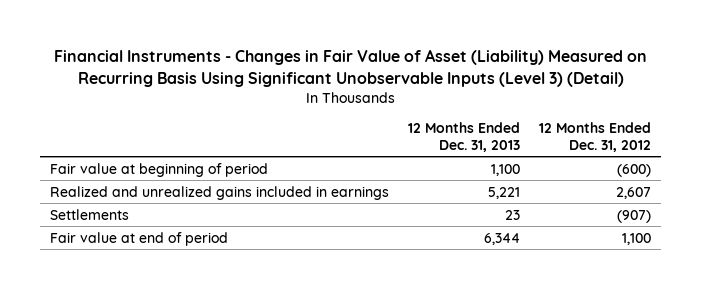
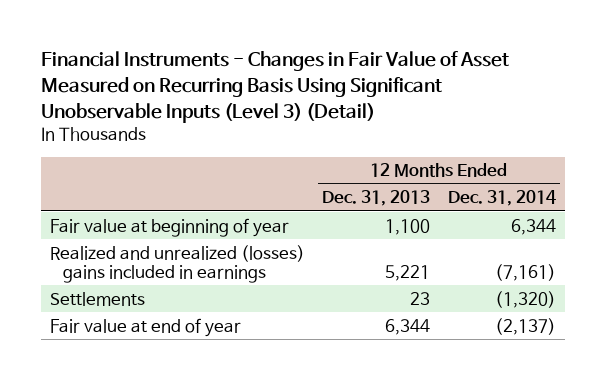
[53,49,647,87] Financial Instruments - Changes in Fair Value of Asset (Liability) Measured on Recurring Basis Using Significant Unobservable Inputs (Level 3) (Detail) -> [40,51,509,123] Financial Instruments - Changes in Fair Value of Asset Measured on Recurring Basis Using Significant Unobservable Inputs (Level 3) (Detail)
[539,122,652,152] 12 Months Ended Dec. 31, 2012 -> none
none -> [447,190,556,207] Dec. 31, 2014
[49,162,268,177] Fair value at beginning of period -> [49,217,289,237] Fair value at beginning of year
[49,185,389,200] Realized and unrealized gains included in earnings -> [49,244,305,283] Realized and unrealized (losses) gains included in earnings
[49,231,228,246] Fair value at end of period -> [49,317,241,337] Fair value at end of year

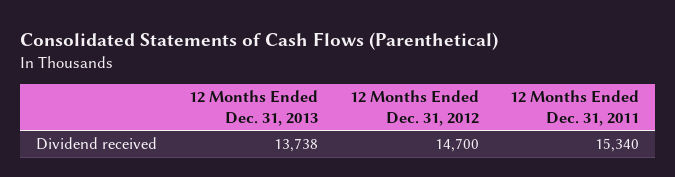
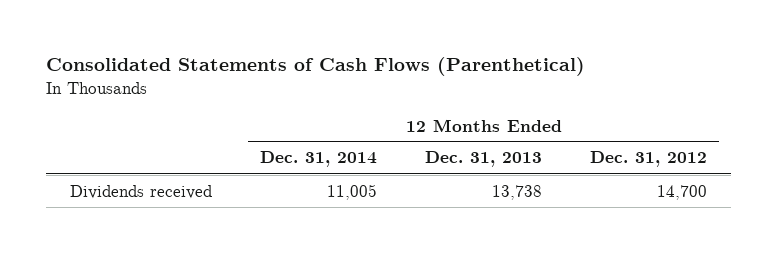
[510,90,640,126] 12 Months Ended Dec. 31, 2011 -> none
none -> [260,151,378,168] Dec. 31, 2014
[36,137,158,151] Dividend received -> [70,184,213,199] Dividends received

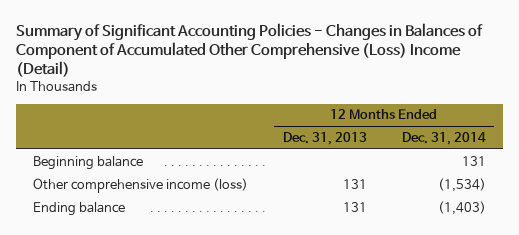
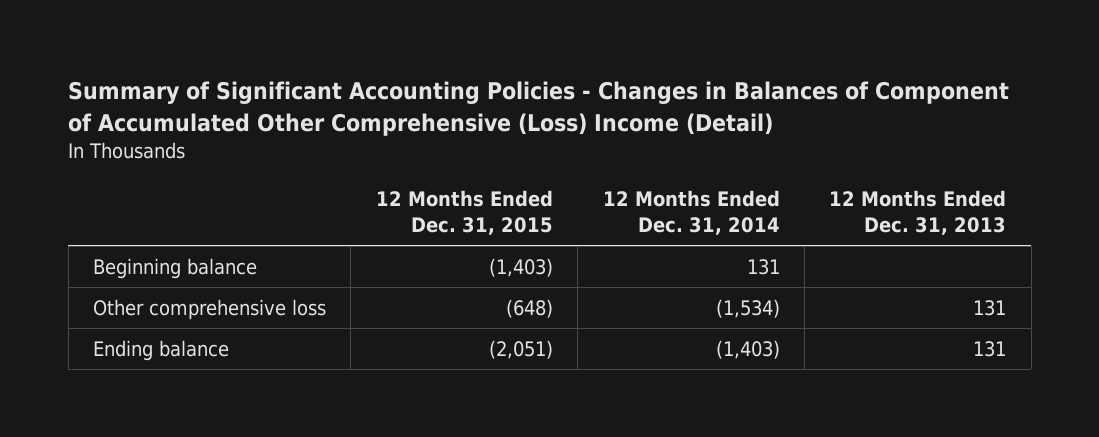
none -> [375,189,553,236] 12 Months Ended Dec. 31, 2015
[33,177,249,193] Other comprehensive income (loss) -> [92,298,326,320] Other comprehensive loss

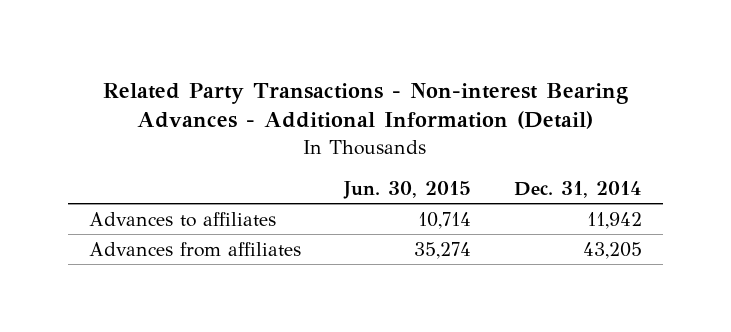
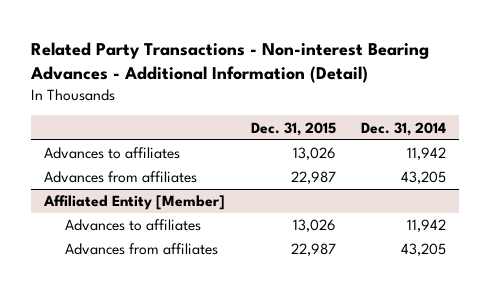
[342,180,471,199] Jun. 30, 2015 -> none
none -> [250,121,336,136] Dec. 31, 2015
none -> [42,195,225,211] Affiliated Entity [Member]
none -> [64,219,201,232] Advances to affiliates
none -> [64,243,218,256] Advances from affiliates

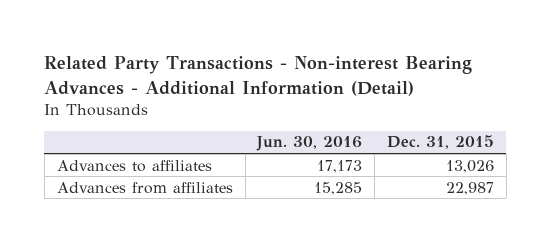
[361,121,447,136] Dec. 31, 2014 -> none
none -> [256,136,363,152] Jun. 30, 2016
[42,195,225,211] Affiliated Entity [Member] -> none
[64,219,201,232] Advances to affiliates -> none
[64,243,218,256] Advances from affiliates -> none

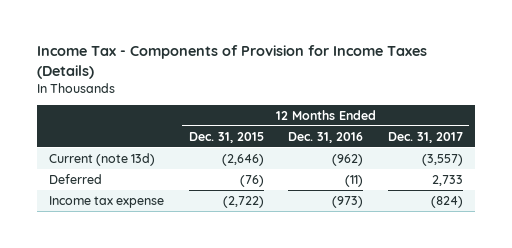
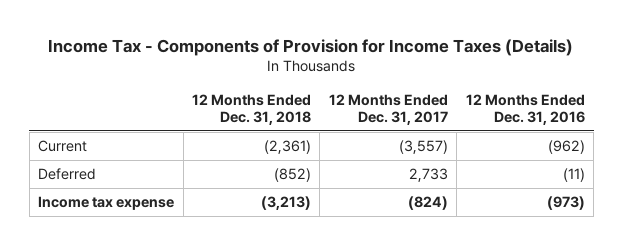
[188,131,264,143] Dec. 31, 2015 -> none
none -> [192,94,312,126] 12 Months Ended Dec. 31, 2018
[48,152,155,166] Current (note 13d) -> [38,140,88,153] Current

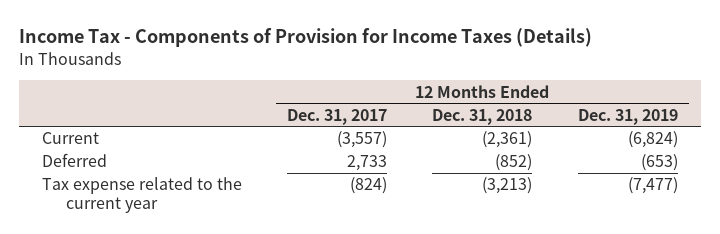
[465,94,585,126] 12 Months Ended Dec. 31, 2016 -> none
none -> [577,108,678,125] Dec. 31, 2019
[38,196,175,211] Income tax expense -> [41,177,242,213] Tax expense related to the current year

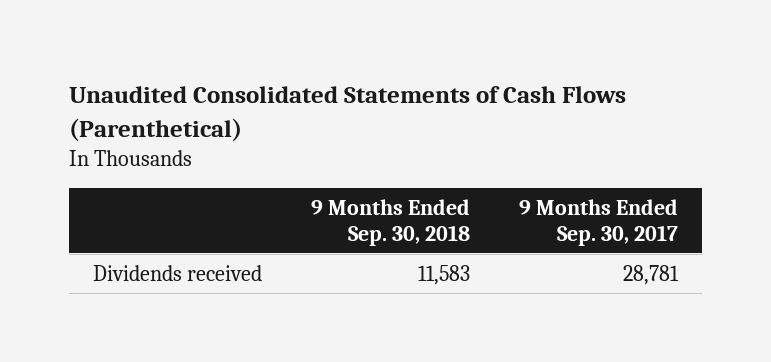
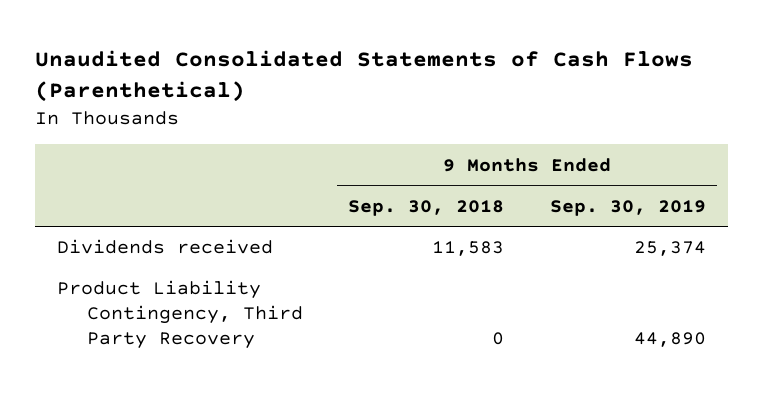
[518,198,678,246] 9 Months Ended Sep. 30, 2017 -> none
none -> [549,199,706,216] Sep. 30, 2019
none -> [57,280,304,350] Product Liability Contingency, Third Party Recovery

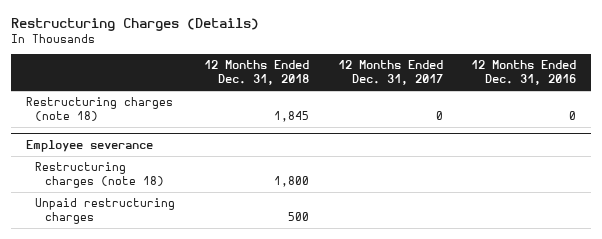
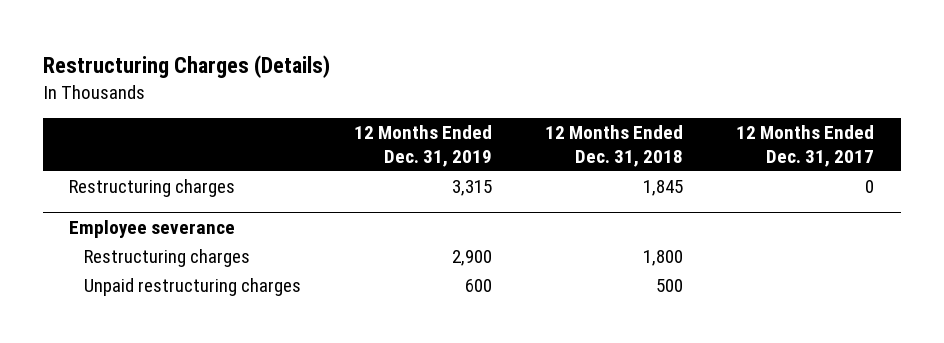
[471,60,577,86] 12 Months Ended Dec. 31, 2016 -> none
none -> [354,125,493,168] 12 Months Ended Dec. 31, 2019
[25,97,173,122] Restructuring charges (note 18) -> [69,179,236,198] Restructuring charges
[35,162,164,189] Restructuring charges (note 18) -> [83,249,250,268] Restructuring charges

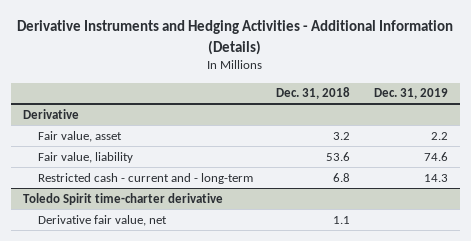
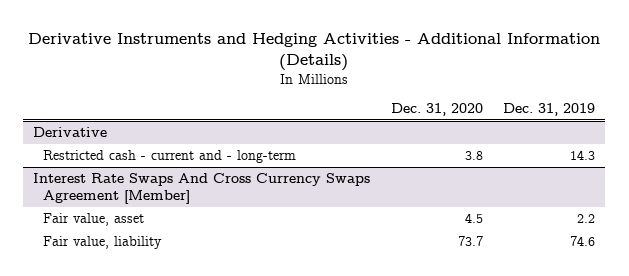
[276,87,351,100] Dec. 31, 2018 -> none
none -> [390,103,483,117] Dec. 31, 2020
[37,172,253,184] Restricted cash - current and - long-term -> [43,150,297,164] Restricted cash - current and - long-term
none -> [33,173,371,205] Interest Rate Swaps And Cross Currency Swaps Agreement [Member]
[22,192,223,205] Toledo Spirit time-charter derivative -> none
[37,214,167,226] Derivative fair value, net -> none

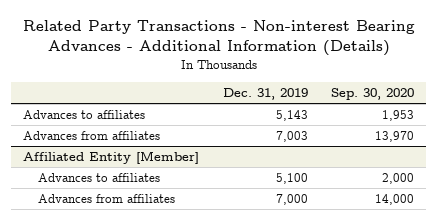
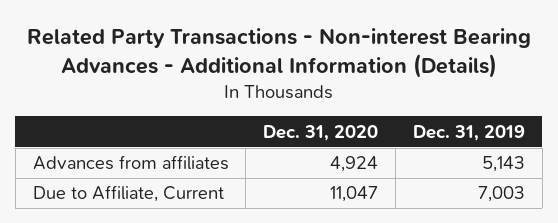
[331,87,415,100] Sep. 30, 2020 -> none
none -> [263,124,379,141] Dec. 31, 2020
[23,151,200,165] Affiliated Entity [Member] -> none
[38,173,161,183] Advances to affiliates -> none
[38,194,176,204] Advances from affiliates -> none
[23,110,146,120] Advances to affiliates -> [32,155,229,171] Advances from affiliates
[23,131,161,141] Advances from affiliates -> [32,185,224,203] Due to Affiliate, Current

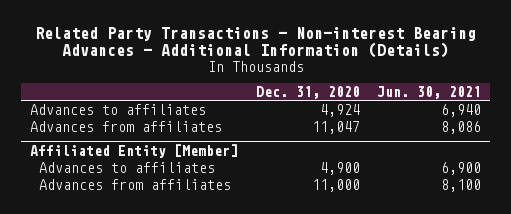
[412,124,525,141] Dec. 31, 2019 -> none
none -> [376,85,481,99] Jun. 30, 2021
[32,185,224,203] Due to Affiliate, Current -> none
none -> [30,103,207,115] Advances to affiliates
[330,156,379,173] 4,924 -> [311,120,360,134] 11,047
none -> [30,143,239,158] Affiliated Entity [Member]
none -> [39,161,216,173] Advances to affiliates
none -> [39,178,232,190] Advances from affiliates

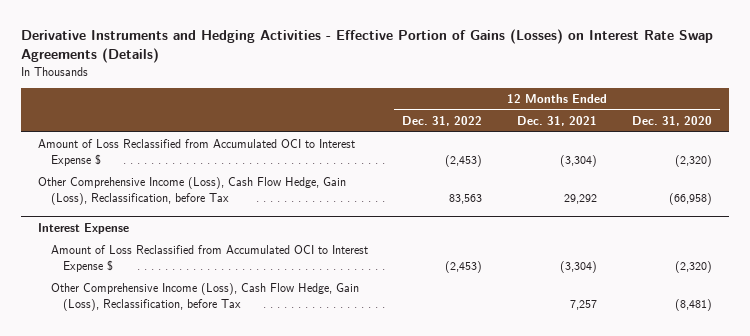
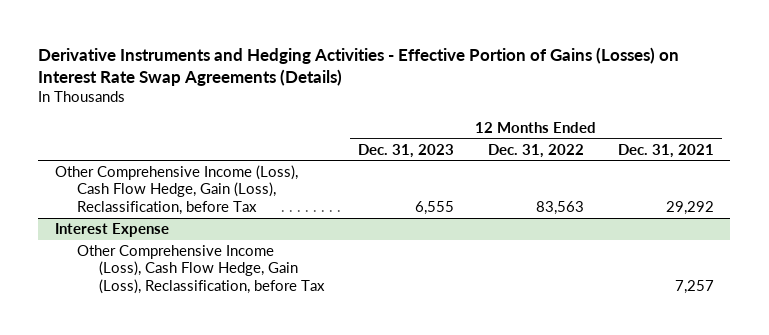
[631,116,712,127] Dec. 31, 2020 -> none
none -> [358,143,455,158] Dec. 31, 2023
[38,139,356,166] Amount of Loss Reclassified from Accumulated OCI to Interest Expense $ -> none
[50,245,368,272] Amount of Loss Reclassified from Accumulated OCI to Interest Expense $ -> none

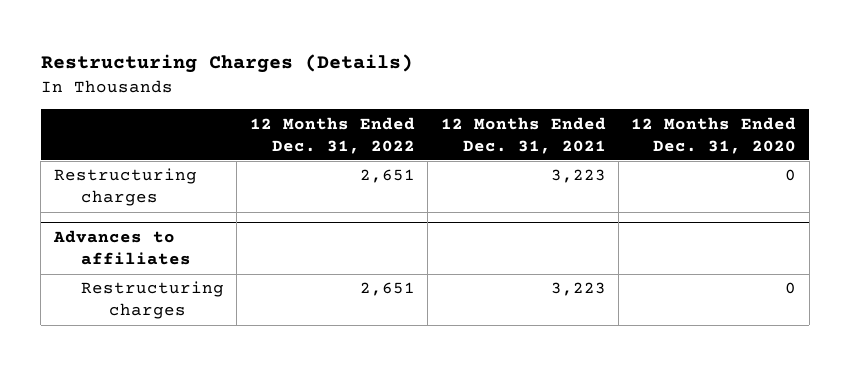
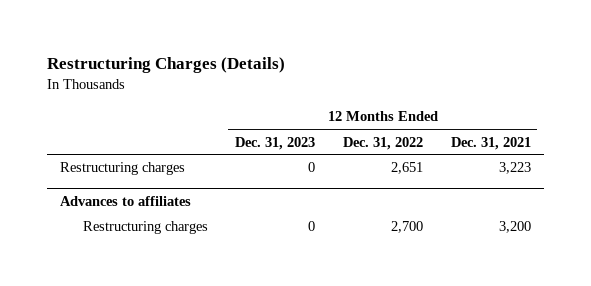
[631,116,797,154] 12 Months Ended Dec. 31, 2020 -> none
none -> [235,136,316,150] Dec. 31, 2023
[359,282,415,297] 2,651 -> [390,221,423,234] 2,700
[550,282,606,297] 3,223 -> [498,221,531,234] 3,200

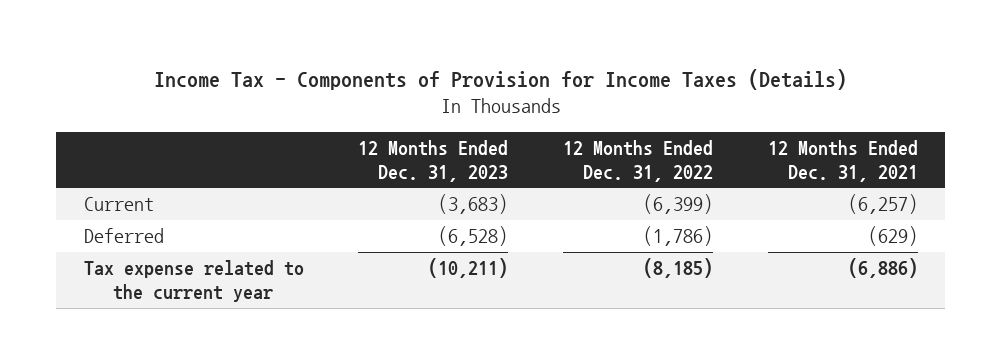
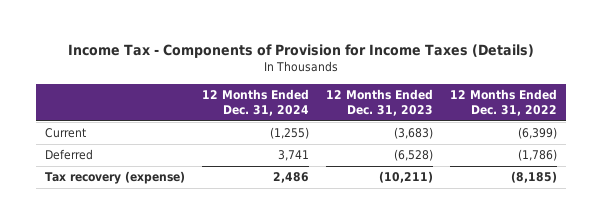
[768,139,919,182] 12 Months Ended Dec. 31, 2021 -> none
none -> [202,89,310,117] 12 Months Ended Dec. 31, 2024
[83,260,304,302] Tax expense related to the current year -> [44,171,185,185] Tax recovery (expense)

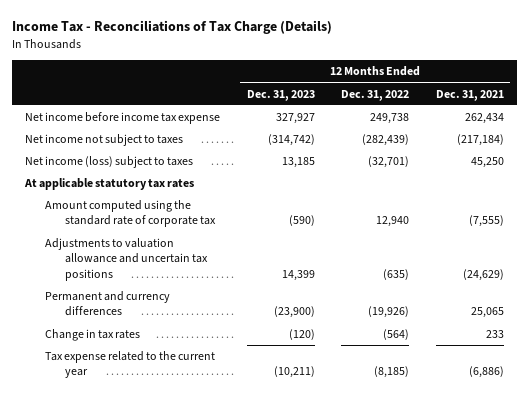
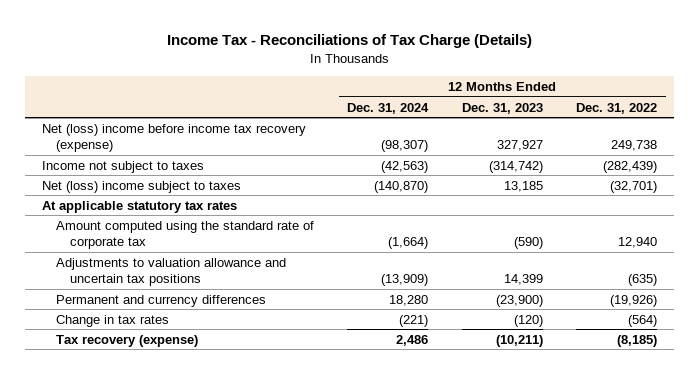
[435,89,504,101] Dec. 31, 2021 -> none
none -> [347,102,430,114] Dec. 31, 2024
[25,112,221,125] Net income before income tax expense -> [41,123,306,153] Net (loss) income before income tax recovery (expense)
[25,134,184,147] Net income not subject to taxes -> [41,160,204,173] Income not subject to taxes
[25,156,194,169] Net income (loss) subject to taxes -> [41,180,241,193] Net (loss) income subject to taxes
[45,351,216,379] Tax expense related to the current year -> [55,334,198,347] Tax recovery (expense)

